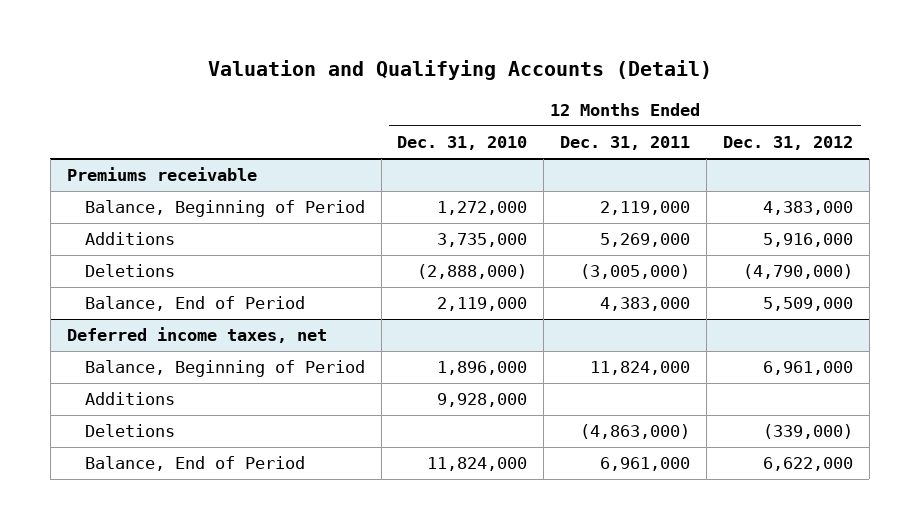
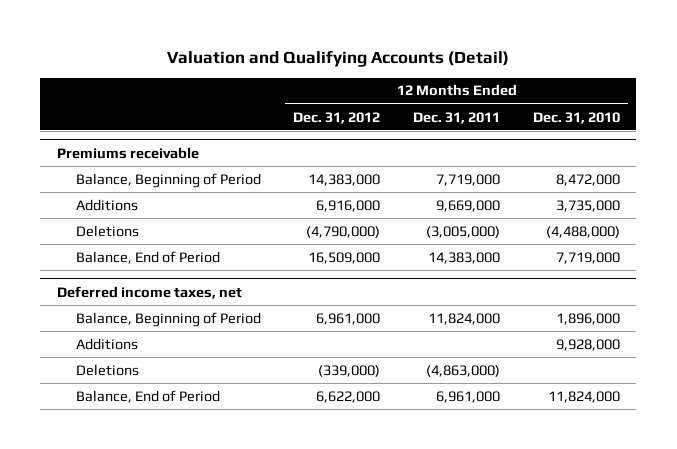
[437,201,528,216] 1,272,000 -> [555,173,620,186] 8,472,000
[600,201,691,216] 2,119,000 -> [436,173,501,186] 7,719,000
[763,201,854,216] 4,383,000 -> [308,173,381,186] 14,383,000
[600,233,691,248] 5,269,000 -> [436,199,501,212] 9,669,000
[763,233,854,248] 5,916,000 -> [316,199,381,212] 6,916,000
[417,264,528,280] (2,888,000) -> [545,225,620,238] (4,488,000)
[437,297,528,312] 2,119,000 -> [555,251,620,264] 7,719,000
[600,297,691,312] 4,383,000 -> [428,251,501,264] 14,383,000
[763,297,854,312] 5,509,000 -> [308,251,381,264] 16,509,000

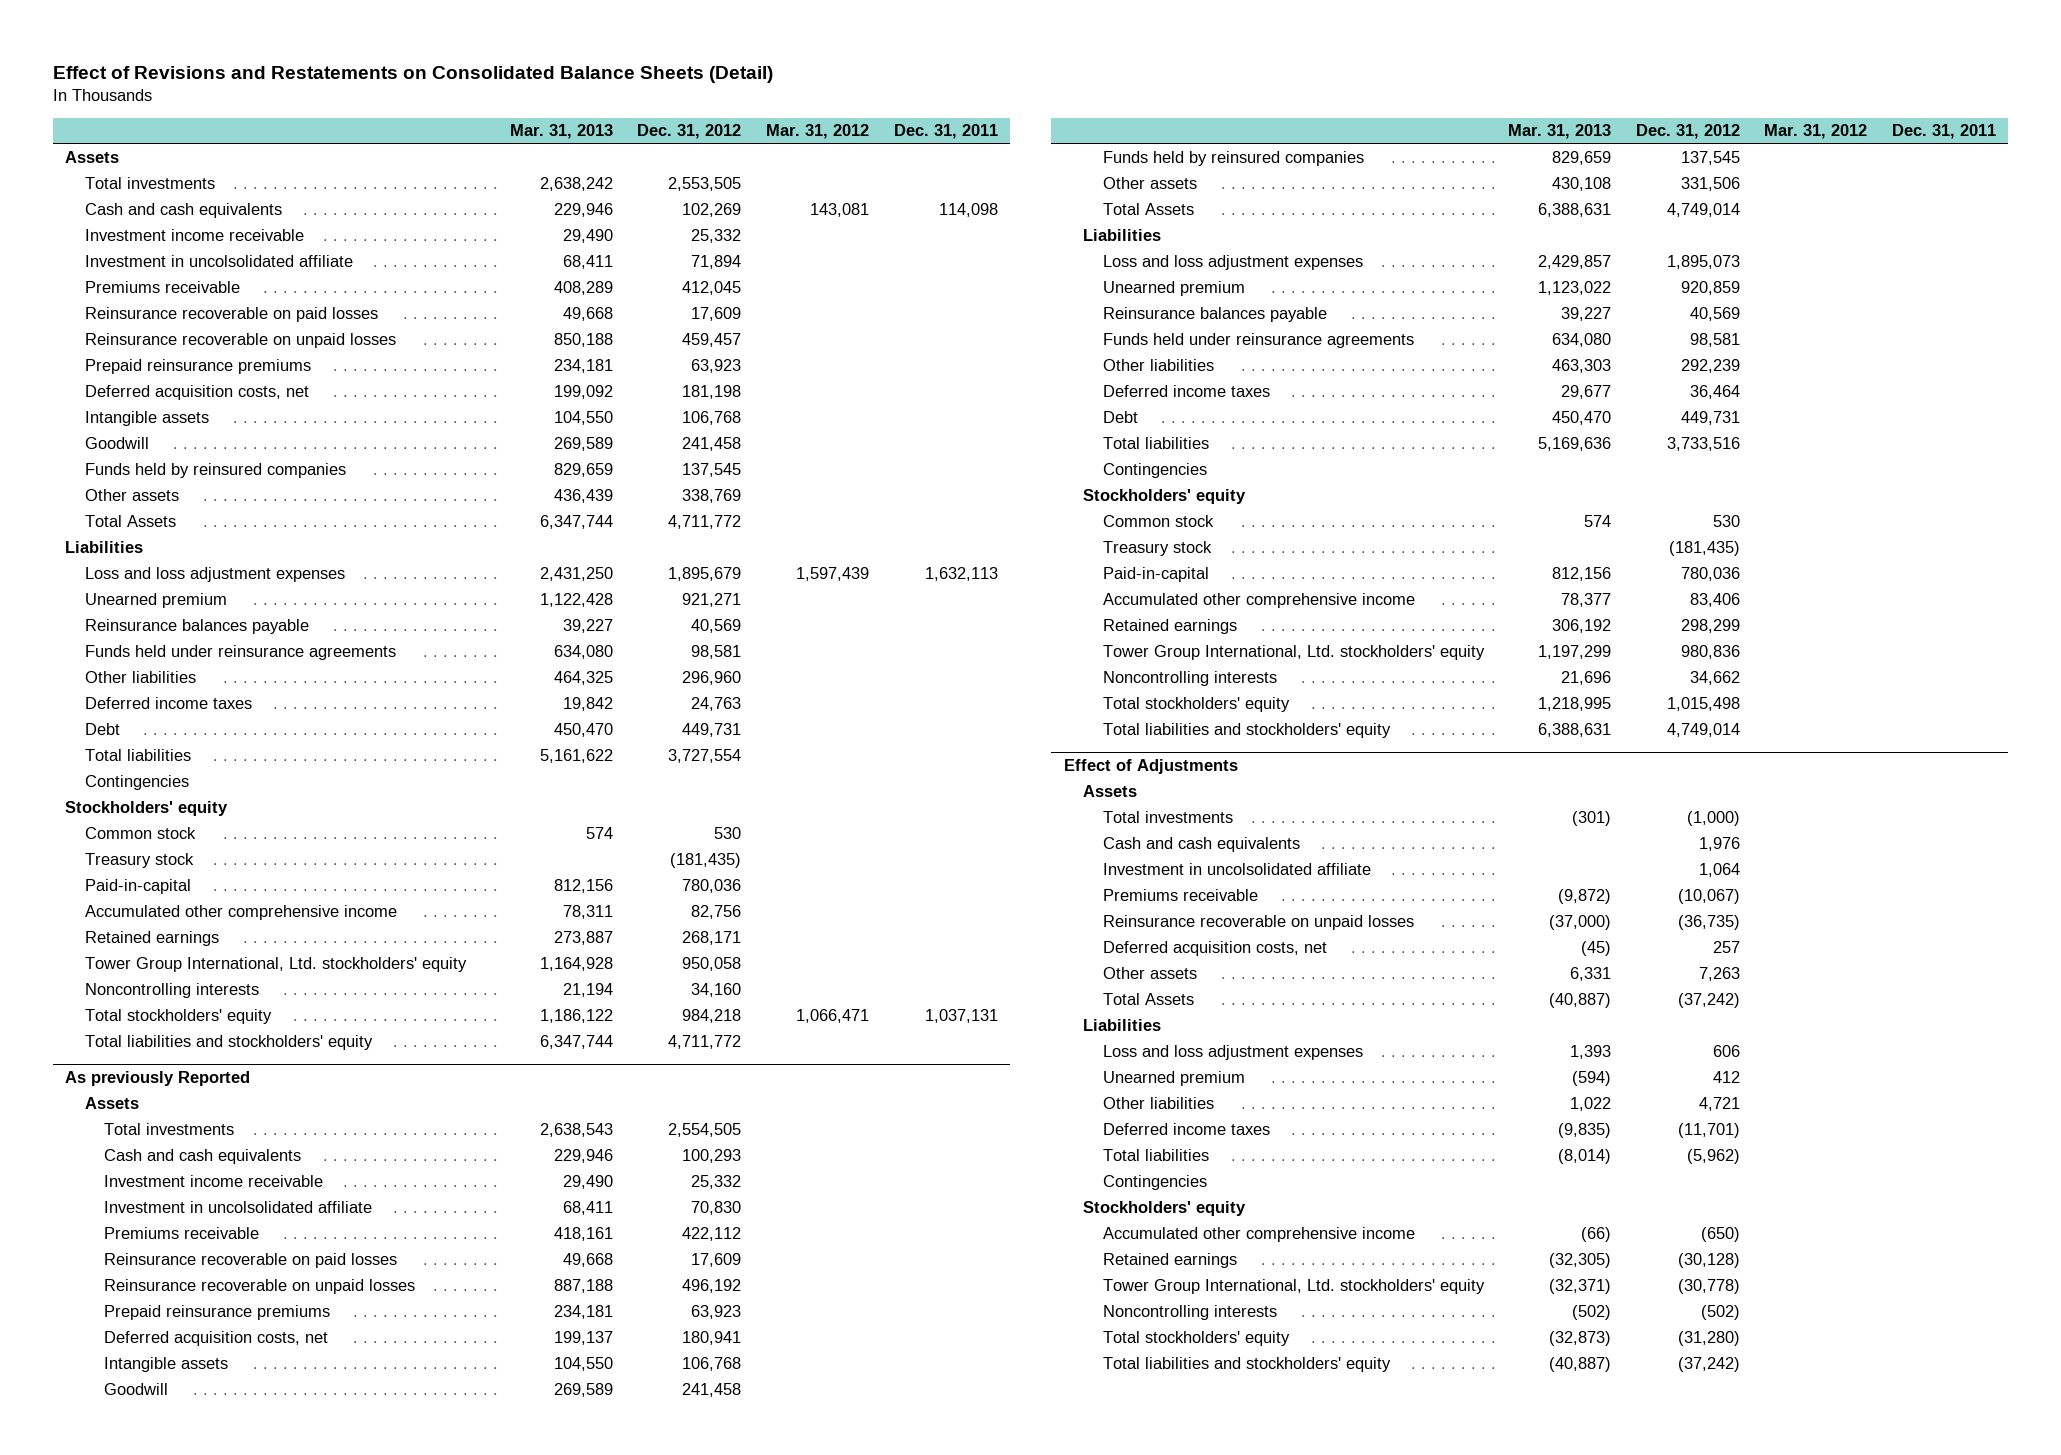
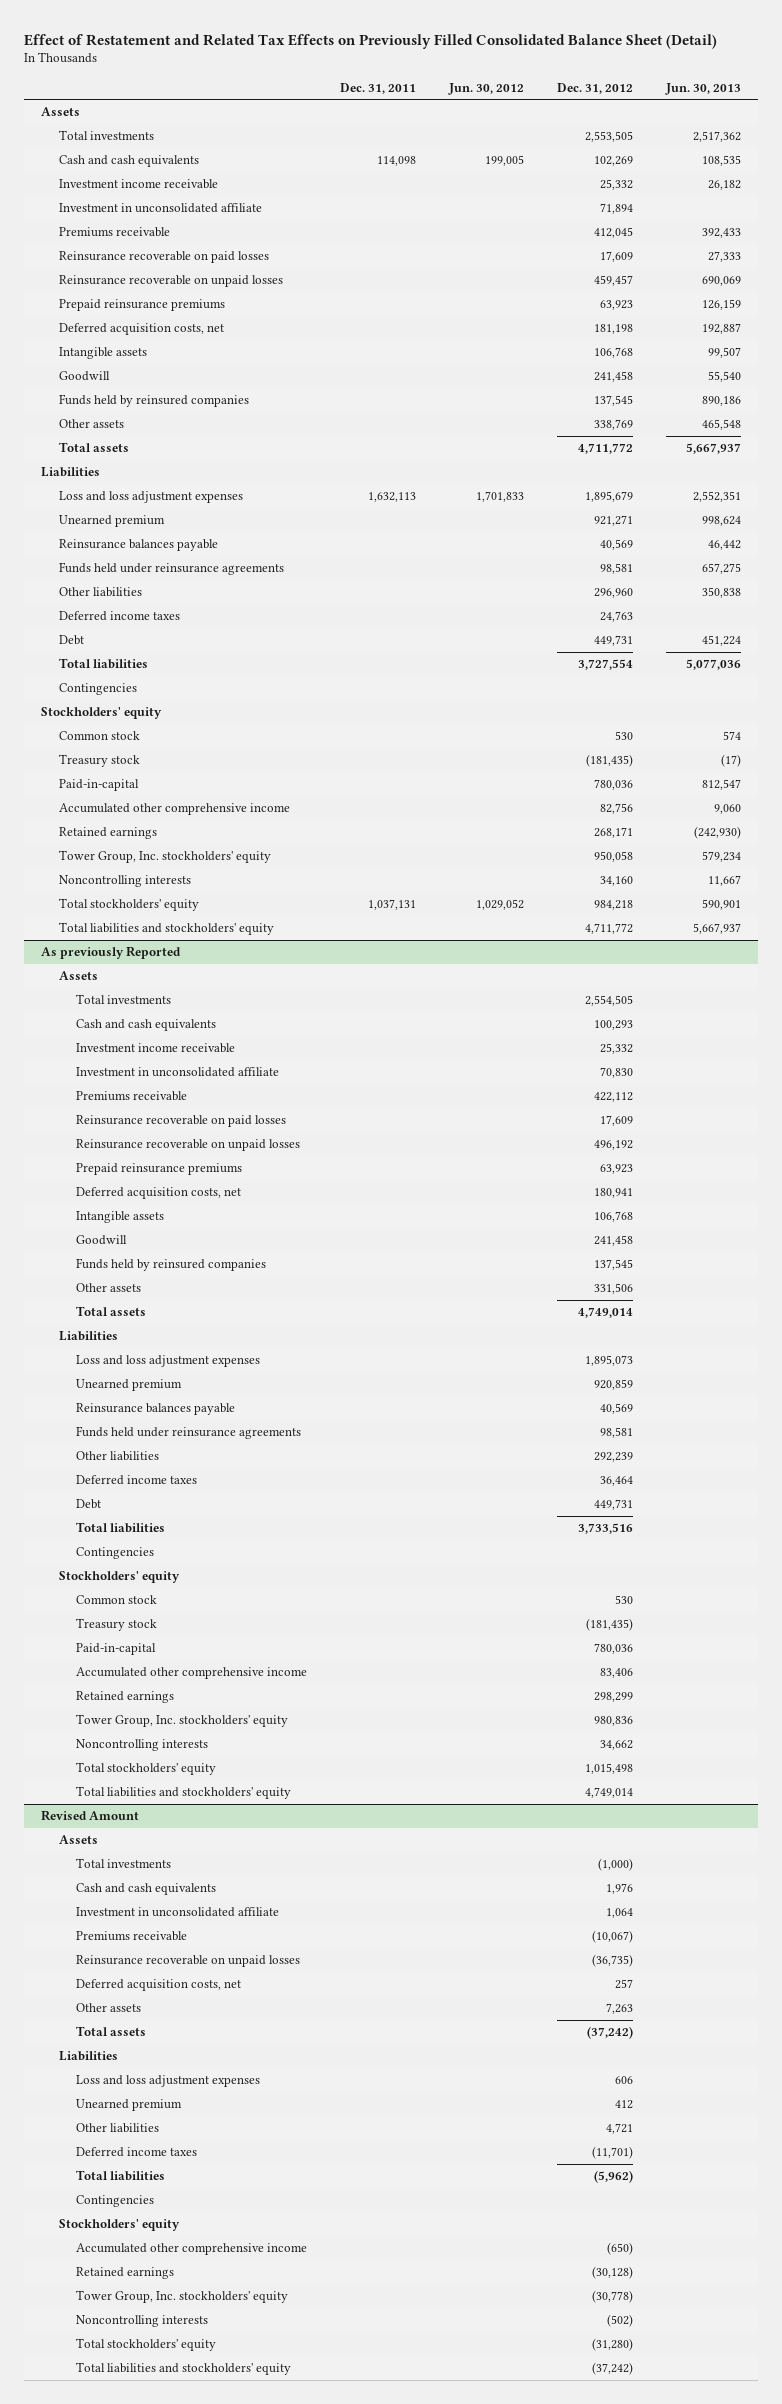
[53,65,774,83] Effect of Revisions and Restatements on Consolidated Balance Sheets (Detail) -> [24,33,718,49] Effect of Restatement and Related Tax Effects on Previously Filled Consolidated Balance Sheet (Detail)
[509,124,613,140] Mar. 31, 2013 -> none
[766,124,870,140] Mar. 31, 2012 -> none
none -> [448,82,525,95] Jun. 30, 2012
none -> [665,82,742,95] Jun. 30, 2013
[84,254,353,267] Investment in uncolsolidated affiliate -> [58,203,262,214] Investment in unconsolidated affiliate
[84,514,176,527] Total Assets -> [58,442,129,453] Total assets
[84,956,467,972] Tower Group International, Ltd. stockholders' equity -> [58,850,271,864] Tower Group, Inc. stockholders' equity
[104,1200,373,1213] Investment in uncolsolidated affiliate -> [76,1067,280,1078] Investment in unconsolidated affiliate
[1102,202,1194,215] Total Assets -> [76,1306,147,1317] Total assets
[1102,644,1485,660] Tower Group International, Ltd. stockholders' equity -> [76,1714,289,1728] Tower Group, Inc. stockholders' equity
[1063,759,1238,775] Effect of Adjustments -> none
none -> [40,1810,139,1822] Revised Amount
[1102,862,1371,875] Investment in uncolsolidated affiliate -> [76,1907,280,1918] Investment in unconsolidated affiliate
[1102,992,1194,1005] Total Assets -> [76,2026,147,2037] Total assets
[1102,1278,1485,1294] Tower Group International, Ltd. stockholders' equity -> [76,2290,289,2304] Tower Group, Inc. stockholders' equity

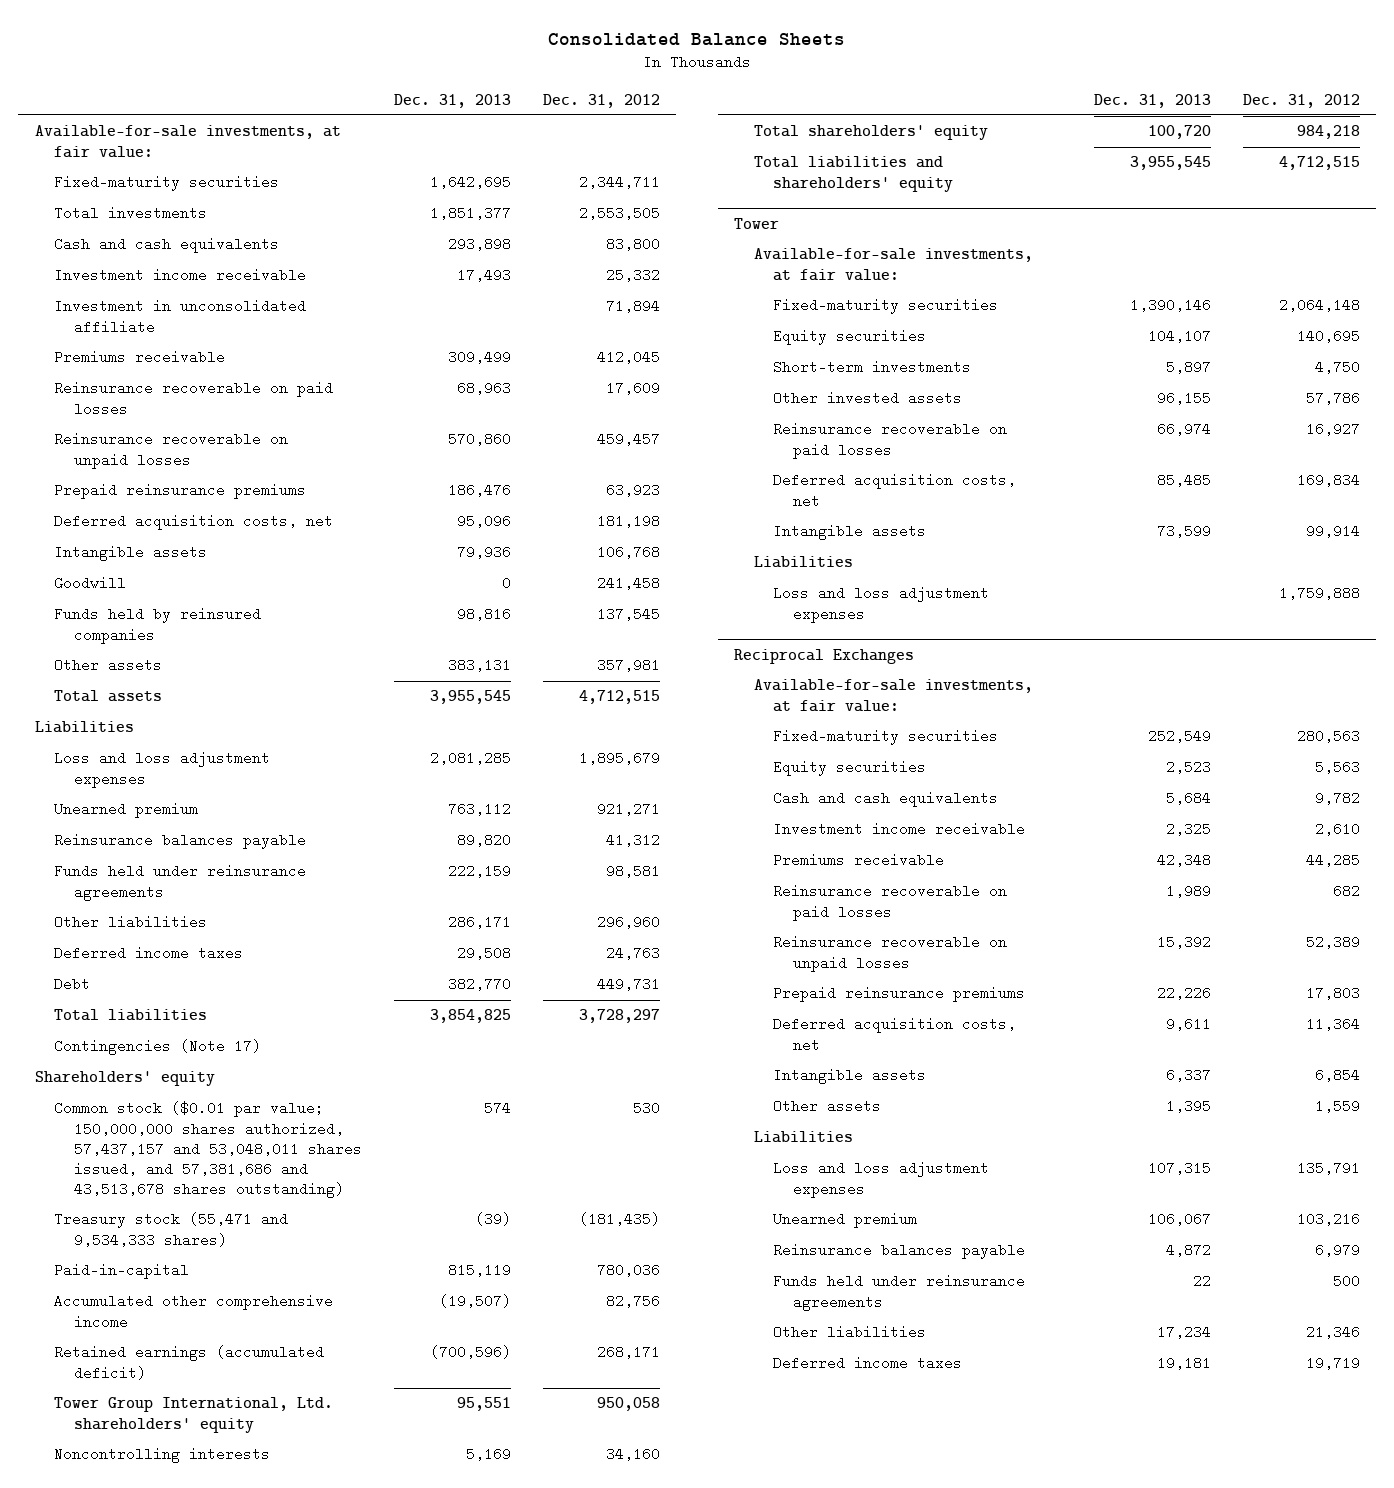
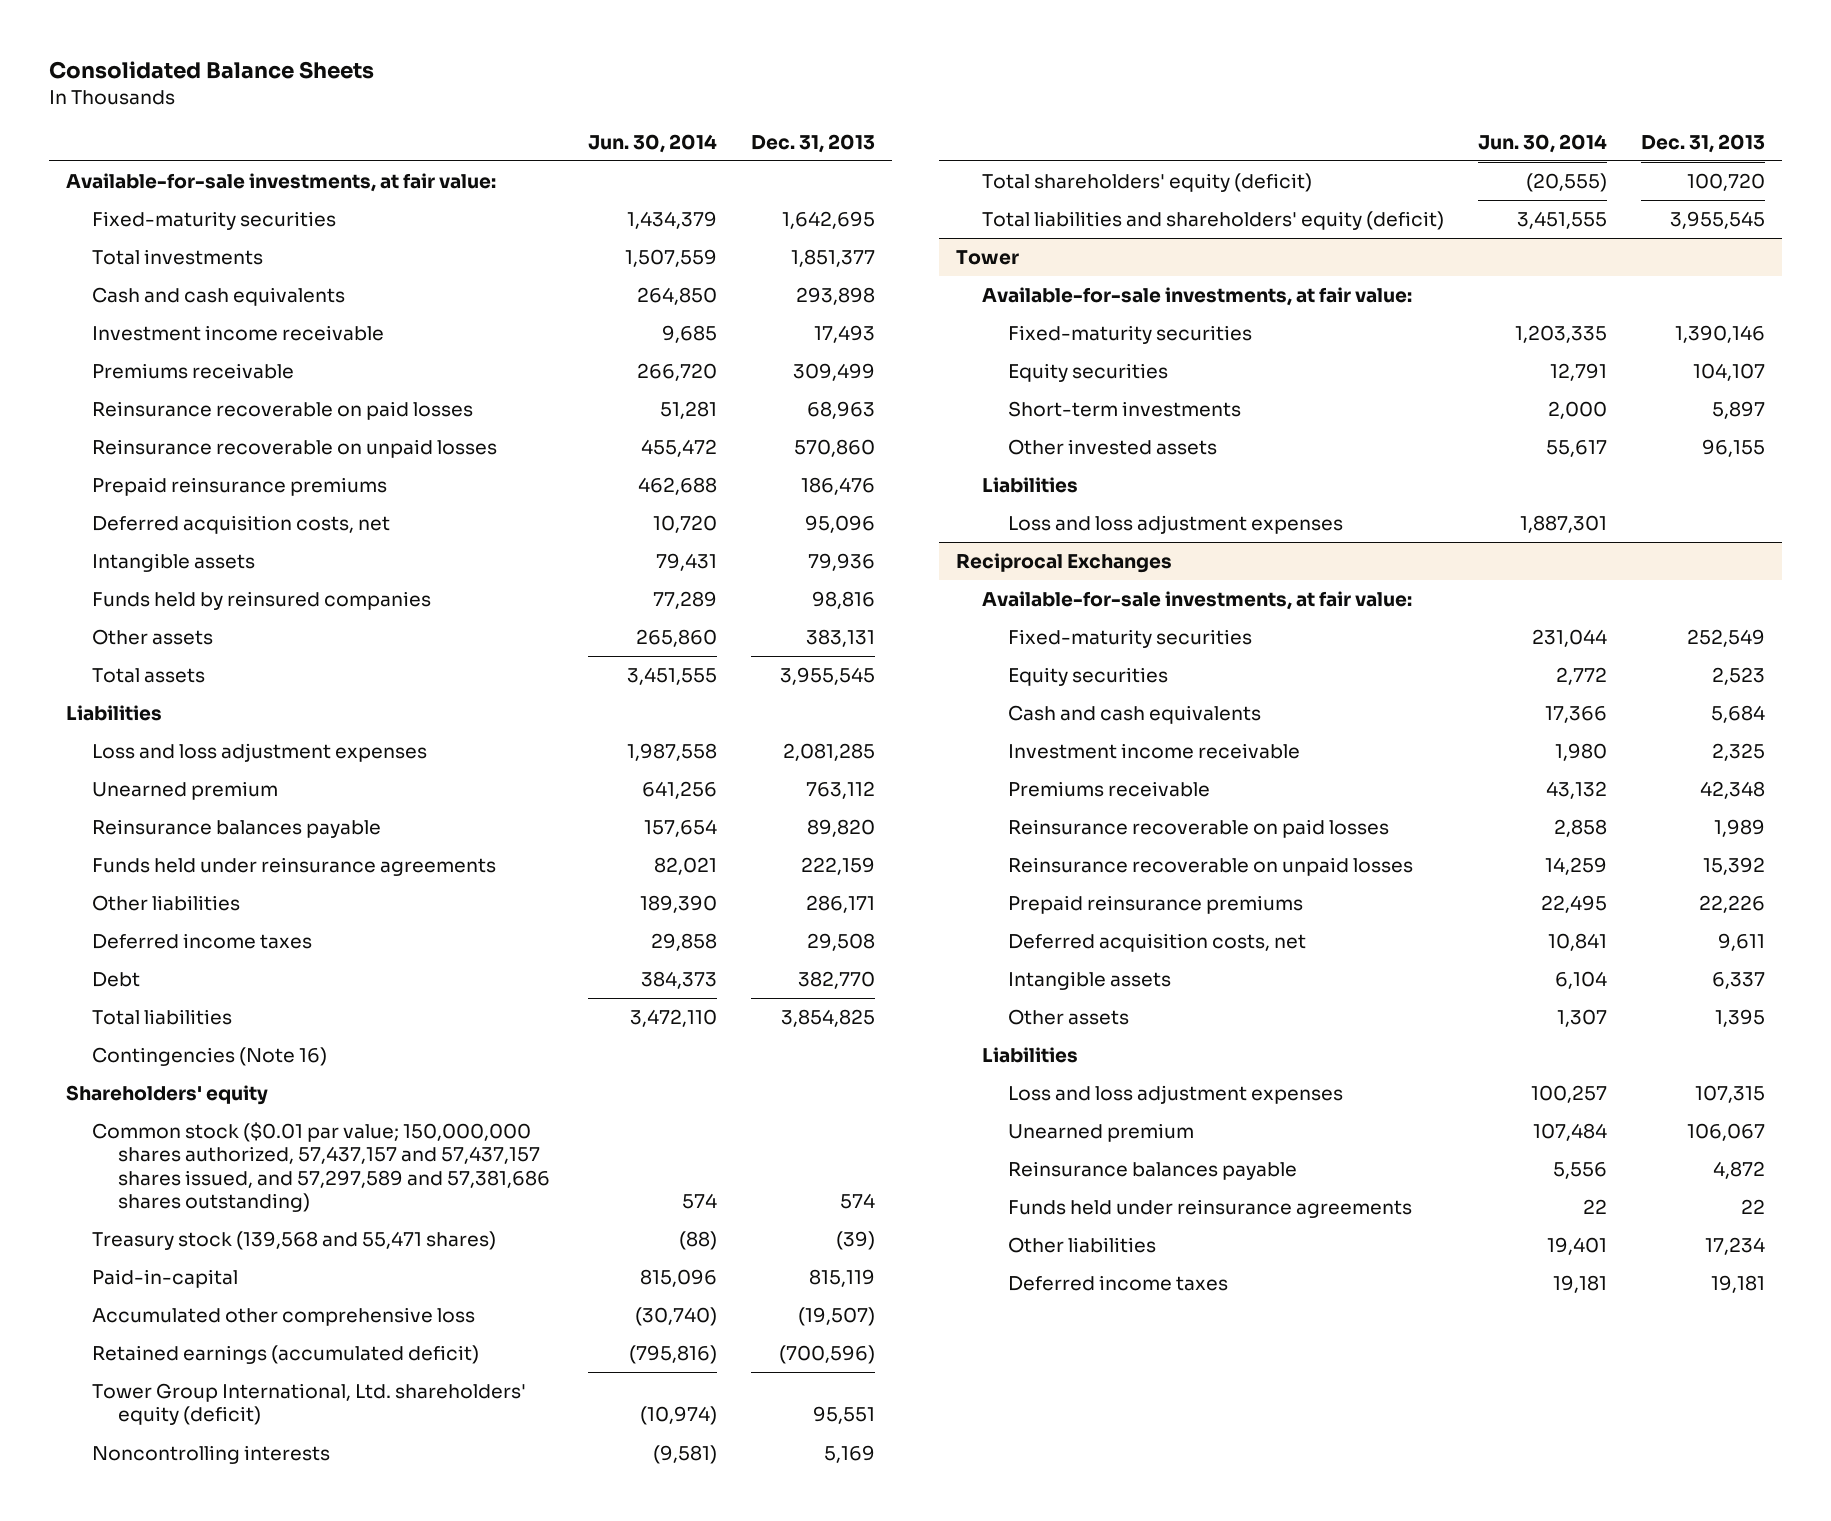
[543,93,661,108] Dec. 31, 2012 -> none
none -> [587,133,717,153] Jun. 30, 2014
[54,299,307,334] Investment in unconsolidated affiliate -> none
[54,576,127,591] Goodwill -> none
[54,1039,262,1056] Contingencies (Note 17) -> [91,1047,327,1067] Contingencies (Note 16)
[54,1101,362,1199] Common stock ($0.01 par value; 150,000,000 shares authorized, 57,437,157 and 53,048,011 shares issued, and 57,381,686 and 43,513,678 shares outstanding) -> [91,1122,550,1212] Common stock ($0.01 par value; 150,000,000 shares authorized, 57,437,157 and 57,437,157 shares issued, and 57,297,589 and 57,381,686 shares outstanding)
[54,1212,289,1247] Treasury stock (55,471 and 9,534,333 shares) -> [91,1231,496,1251] Treasury stock (139,568 and 55,471 shares)
[54,1294,334,1329] Accumulated other comprehensive income -> [91,1307,475,1327] Accumulated other comprehensive loss
[54,1397,334,1433] Tower Group International, Ltd. shareholders' equity -> [91,1383,526,1426] Tower Group International, Ltd. shareholders' equity (deficit)
[753,125,988,141] Total shareholders' equity -> [981,173,1312,193] Total shareholders' equity (deficit)
[753,156,954,192] Total liabilities and shareholders' equity -> [981,211,1444,231] Total liabilities and shareholders' equity (deficit)
[773,422,1008,459] Reinsurance recoverable on paid losses -> none
[773,473,1017,508] Deferred acquisition costs, net -> none
[773,524,927,541] Intangible assets -> none

